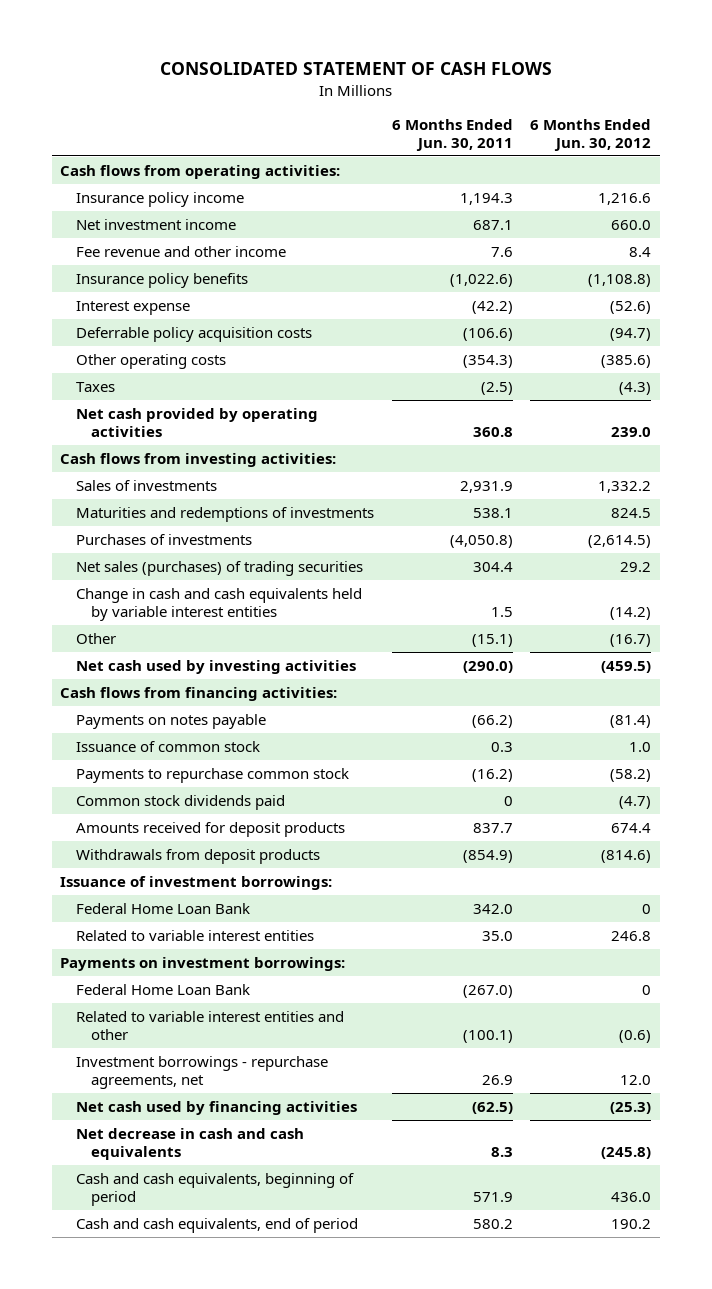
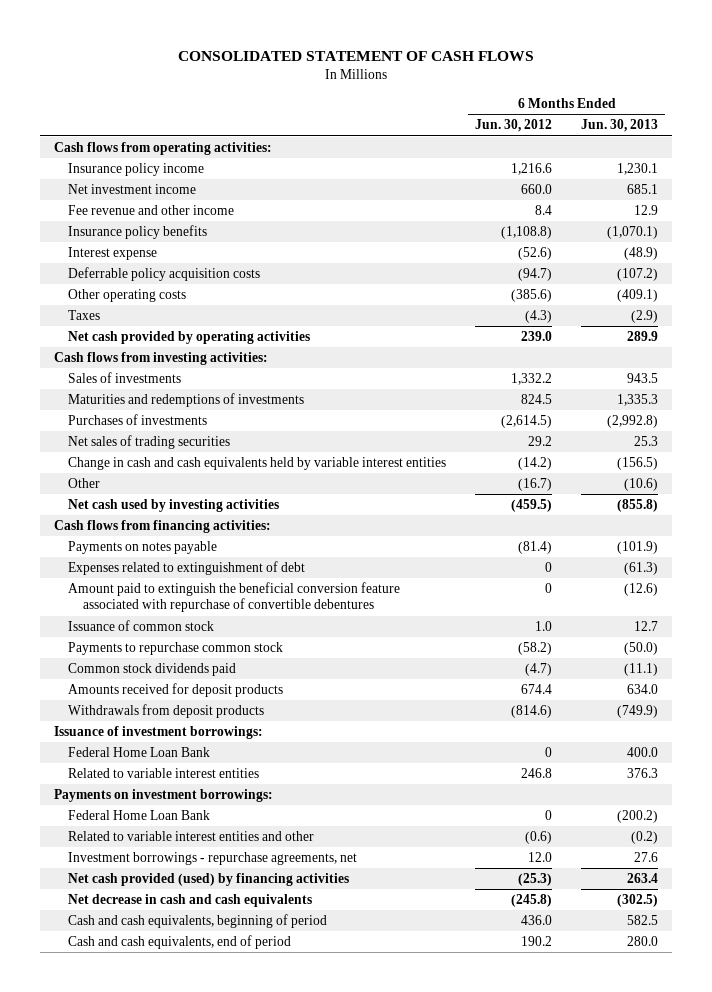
[391,118,513,151] 6 Months Ended Jun. 30, 2011 -> none
none -> [580,119,658,133] Jun. 30, 2013
[75,561,363,577] Net sales (purchases) of trading securities -> [68,435,231,450] Net sales of trading securities
none -> [68,561,306,576] Expenses related to extinguishment of debt
none -> [68,582,401,613] Amount paid to extinguish the beneficial conversion feature associated with repurchase of convertible debentures
[75,1101,357,1116] Net cash used by financing activities -> [68,873,350,887] Net cash provided (used) by financing activities

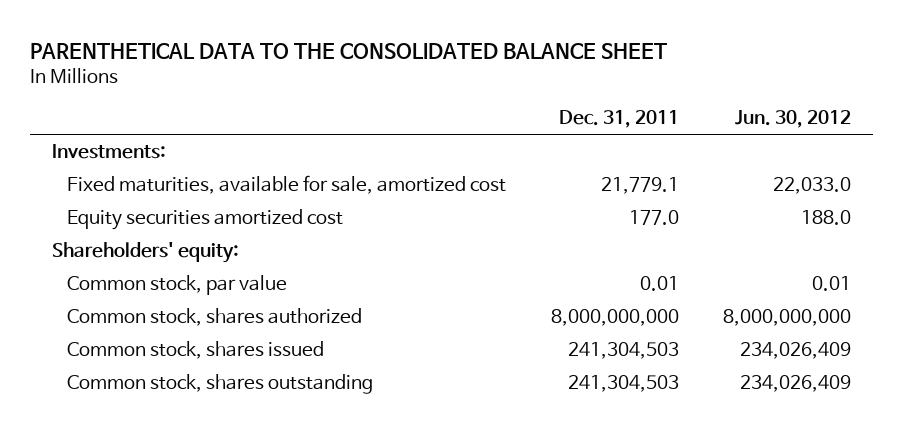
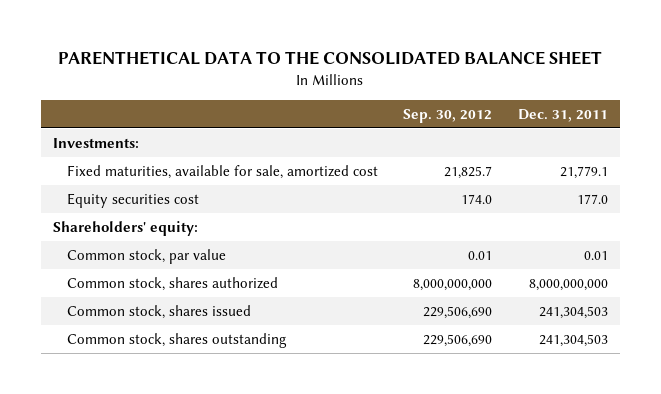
[734,110,851,129] Jun. 30, 2012 -> none
none -> [403,108,493,123] Sep. 30, 2012
[67,209,344,231] Equity securities amortized cost -> [66,192,199,208] Equity securities cost

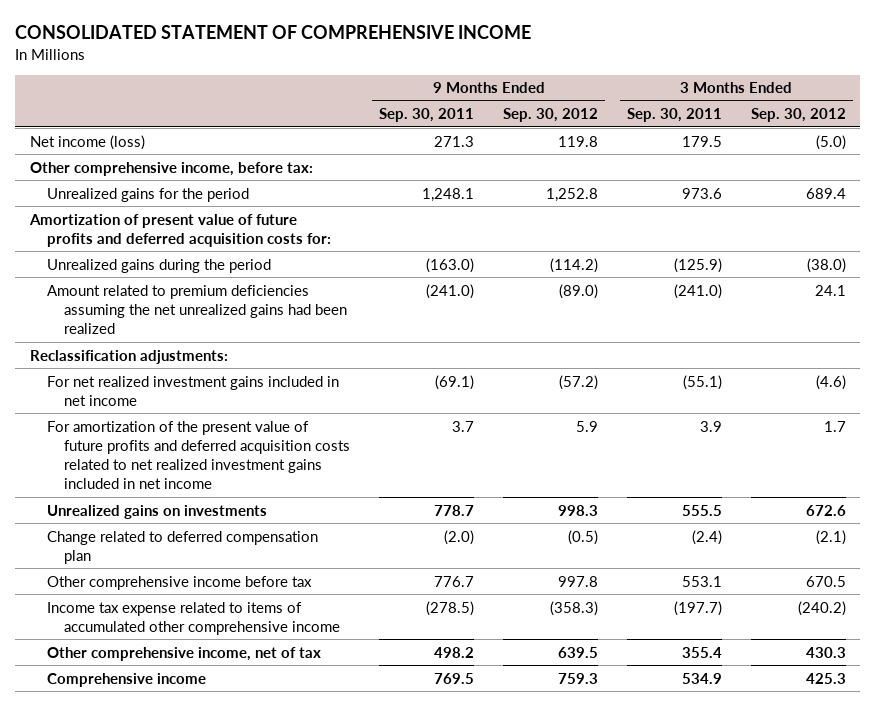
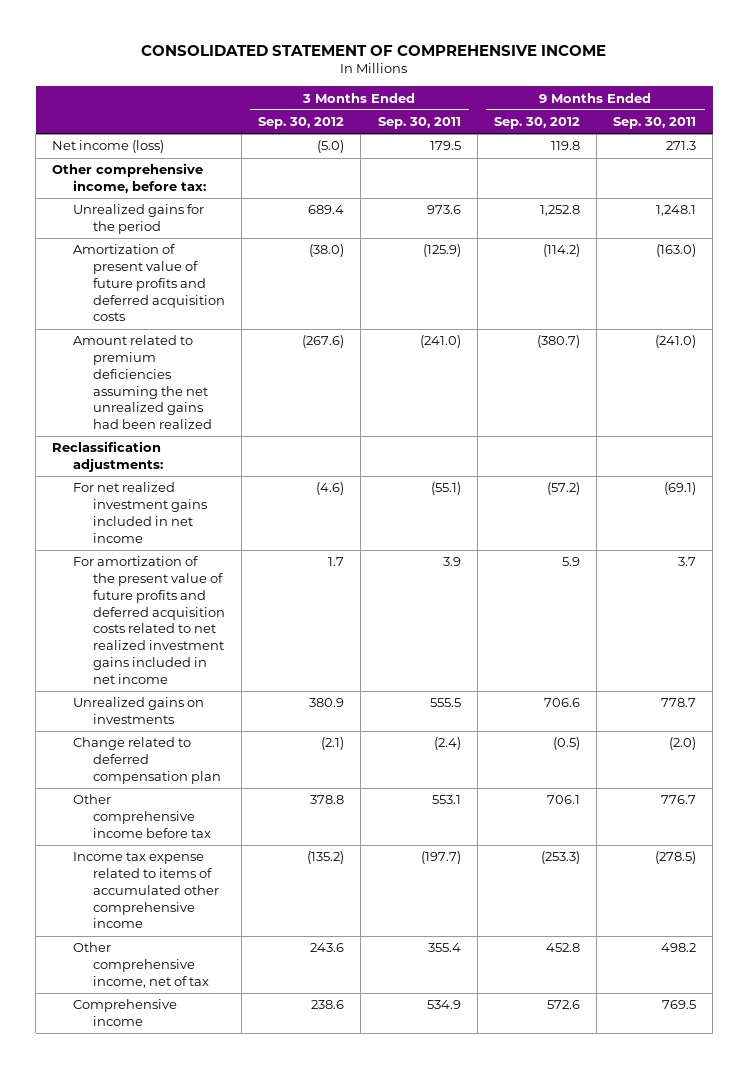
[28,213,332,247] Amortization of present value of future profits and deferred acquisition costs for: -> none
[47,258,272,273] Unrealized gains during the period -> [72,244,225,322] Amortization of present value of future profits and deferred acquisition costs
[559,283,599,299] (89.0) -> [536,335,580,349] (380.7)
[814,284,846,296] 24.1 -> [302,335,345,349] (267.6)
[558,504,599,516] 998.3 -> [543,698,580,708] 706.6
[805,504,846,516] 672.6 -> [309,698,345,708] 380.9
[558,575,599,587] 997.8 -> [546,795,580,805] 706.1
[805,575,846,587] 670.5 -> [310,795,345,805] 378.8
[550,600,599,616] (358.3) -> [540,851,580,865] (253.3)
[797,600,846,616] (240.2) -> [307,851,345,865] (135.2)
[558,646,599,658] 639.5 -> [545,943,580,953] 452.8
[805,646,846,658] 430.3 -> [310,943,345,953] 243.6
[558,672,599,684] 759.3 -> [546,1000,580,1010] 572.6
[805,672,846,684] 425.3 -> [311,1000,345,1010] 238.6

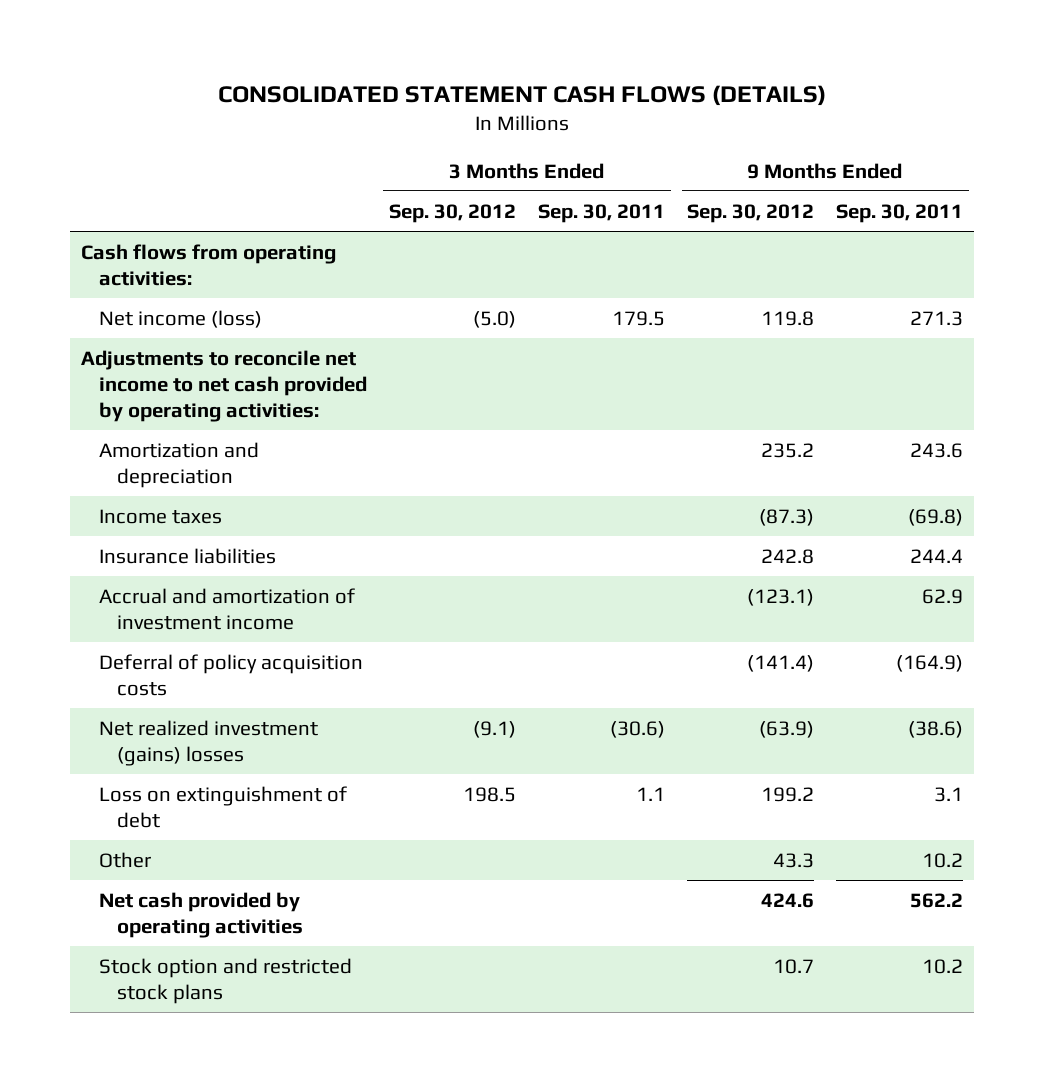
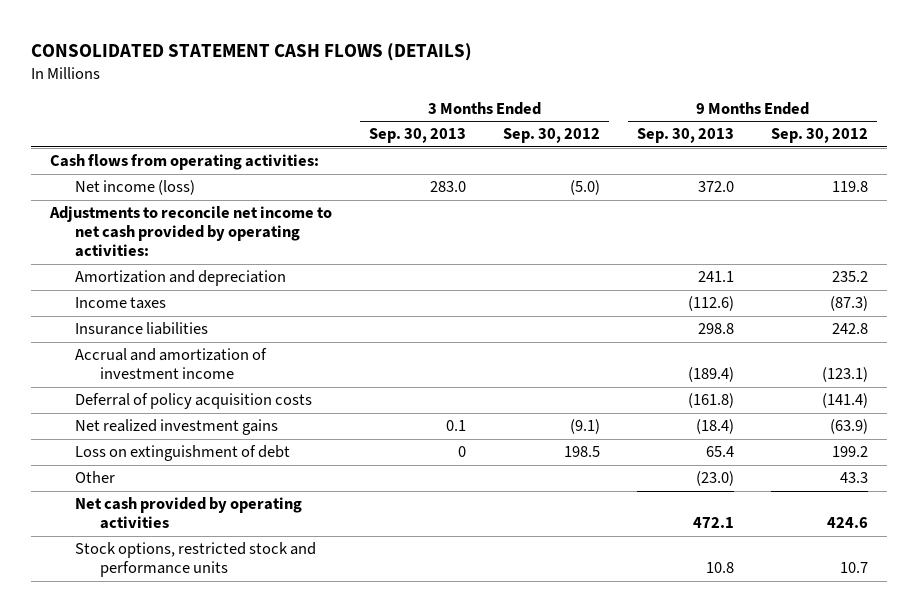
[538,203,666,223] Sep. 30, 2011 -> none
[836,203,964,223] Sep. 30, 2011 -> none
none -> [369,128,467,144] Sep. 30, 2013
none -> [637,128,735,144] Sep. 30, 2013
[98,719,318,766] Net realized investment (gains) losses -> [74,419,278,436] Net realized investment gains
[98,957,352,1004] Stock option and restricted stock plans -> [74,542,316,578] Stock options, restricted stock and performance units

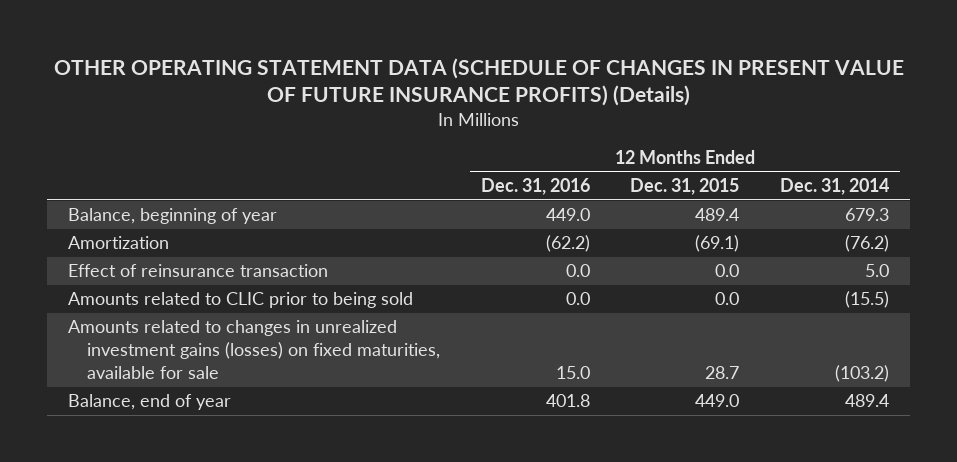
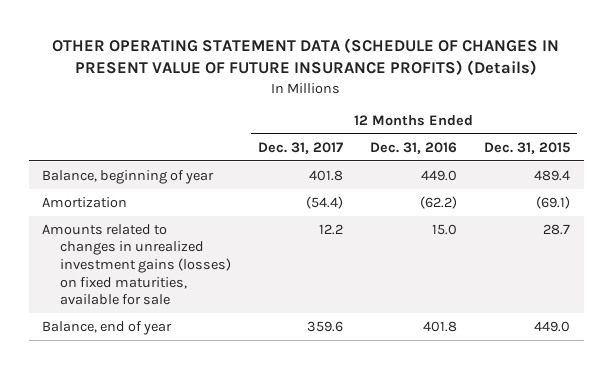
[780,178,890,196] Dec. 31, 2014 -> none
none -> [257,141,343,154] Dec. 31, 2017
[67,264,328,278] Effect of reinsurance transaction -> none
[67,292,413,309] Amounts related to CLIC prior to being sold -> none

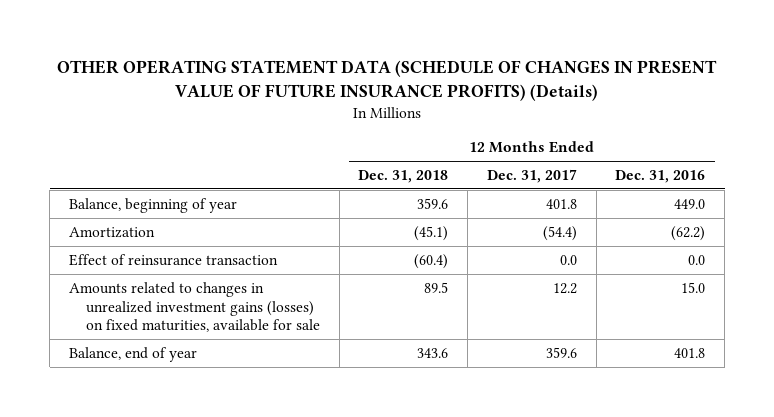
[483,141,570,154] Dec. 31, 2015 -> none
none -> [358,170,449,184] Dec. 31, 2018
none -> [68,253,278,266] Effect of reinsurance transaction

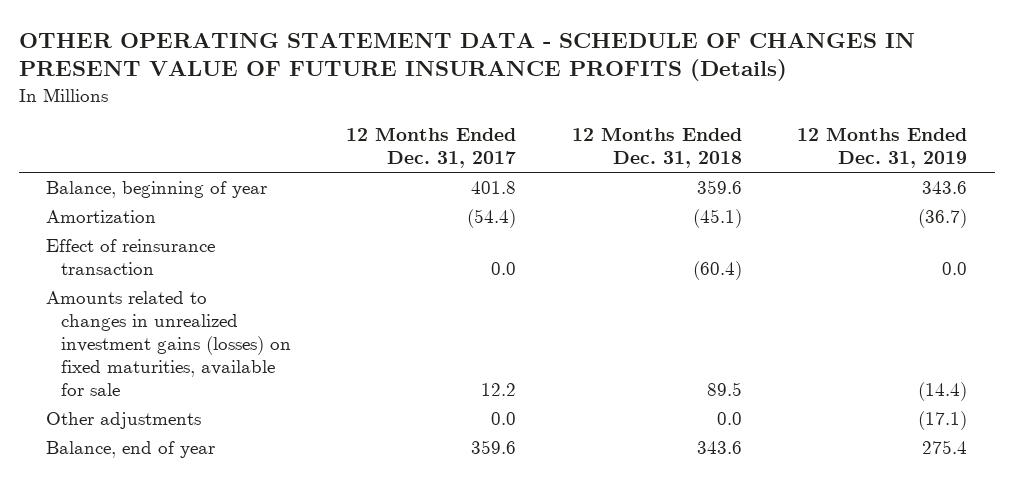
[57,60,718,102] OTHER OPERATING STATEMENT DATA (SCHEDULE OF CHANGES IN PRESENT VALUE OF FUTURE INSURANCE PROFITS) (Details) -> [18,32,915,82] OTHER OPERATING STATEMENT DATA - SCHEDULE OF CHANGES IN PRESENT VALUE OF FUTURE INSURANCE PROFITS (Details)
[615,170,706,184] Dec. 31, 2016 -> none
none -> [796,127,967,169] 12 Months Ended Dec. 31, 2019
none -> [46,411,202,429] Other adjustments

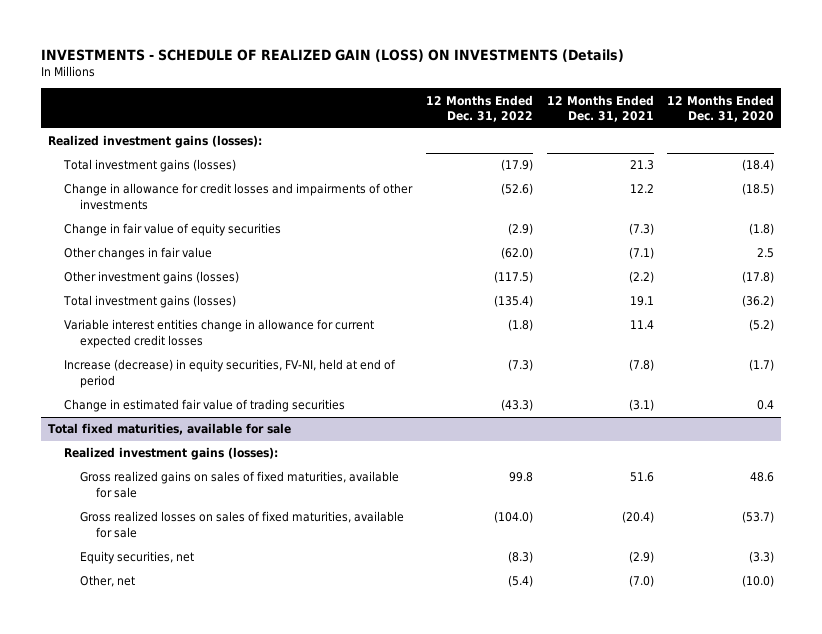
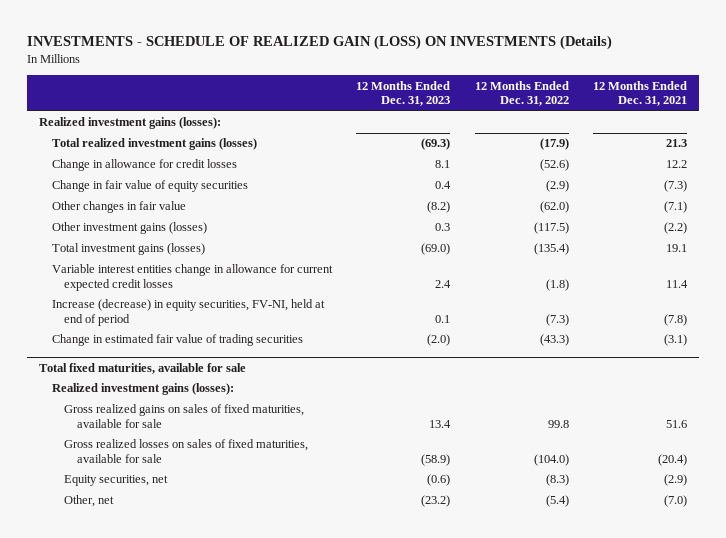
[667,94,775,123] 12 Months Ended Dec. 31, 2020 -> none
none -> [356,80,451,107] 12 Months Ended Dec. 31, 2023
[63,159,237,173] Total investment gains (losses) -> [51,138,257,151] Total realized investment gains (losses)
[64,183,414,211] Change in allowance for credit losses and impairments of other investments -> [51,159,237,172] Change in allowance for credit losses

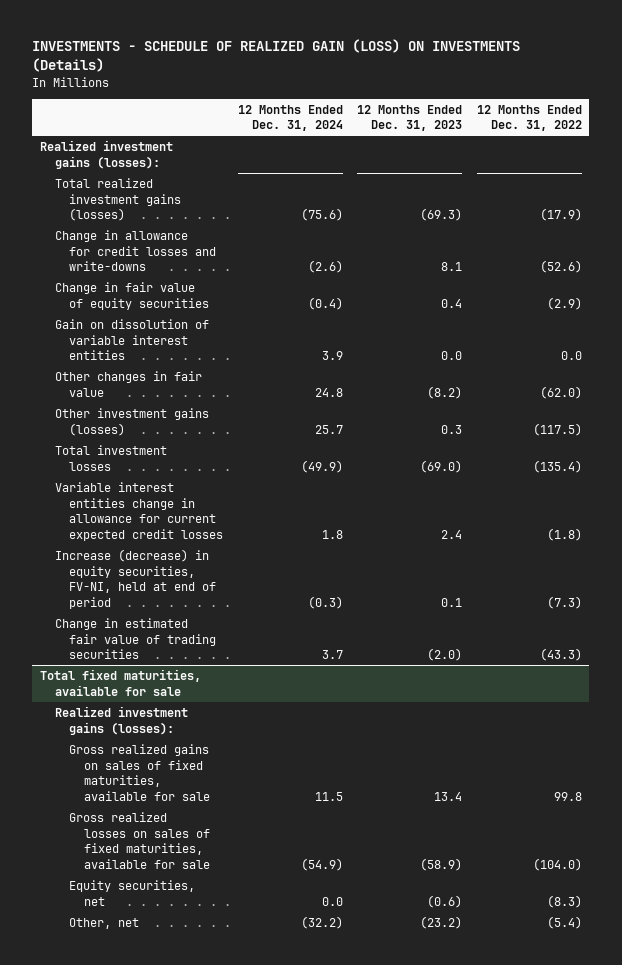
[593,80,688,107] 12 Months Ended Dec. 31, 2021 -> none
none -> [237,104,343,132] 12 Months Ended Dec. 31, 2024
[51,159,237,172] Change in allowance for credit losses -> [54,230,217,272] Change in allowance for credit losses and write-downs
none -> [54,319,209,361] Gain on dissolution of variable interest entities
[51,243,205,256] Total investment gains (losses) -> [54,445,167,471] Total investment losses

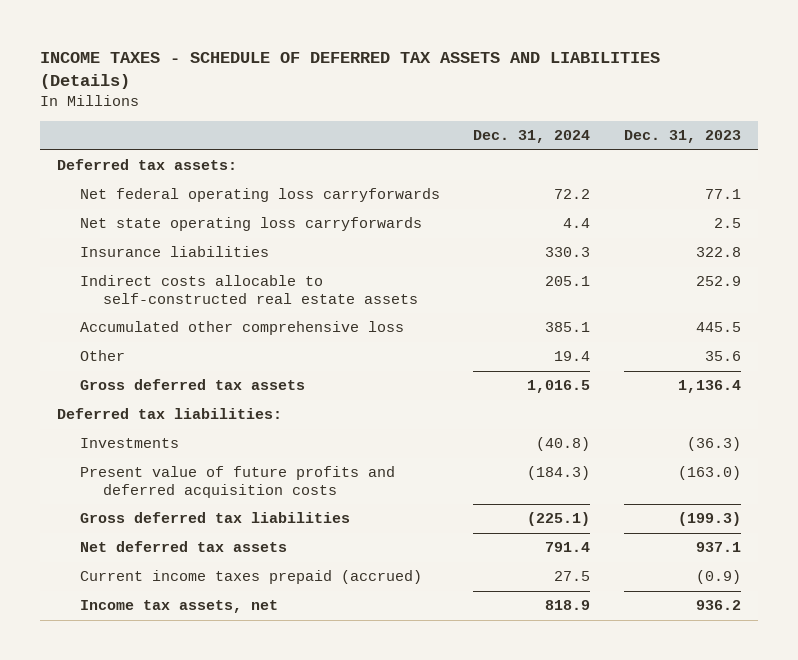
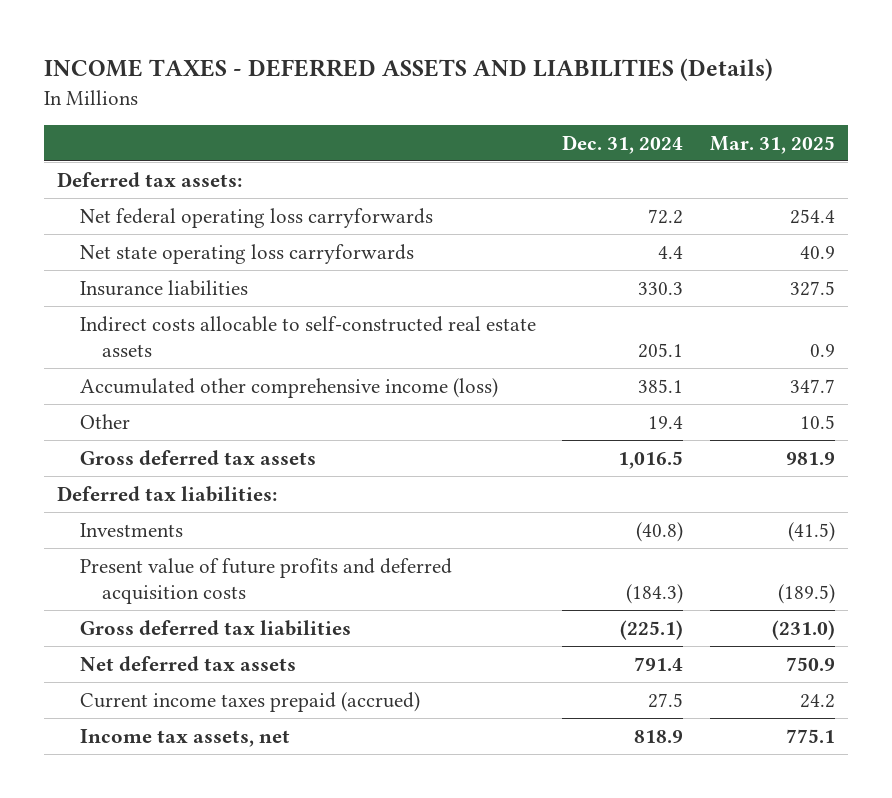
[40,52,661,90] INCOME TAXES - SCHEDULE OF DEFERRED TAX ASSETS AND LIABILITIES (Details) -> [44,58,774,82] INCOME TAXES - DEFERRED ASSETS AND LIABILITIES (Details)
[623,130,741,144] Dec. 31, 2023 -> none
none -> [709,136,835,155] Mar. 31, 2025
[79,321,404,336] Accumulated other comprehensive loss -> [79,377,498,398] Accumulated other comprehensive income (loss)

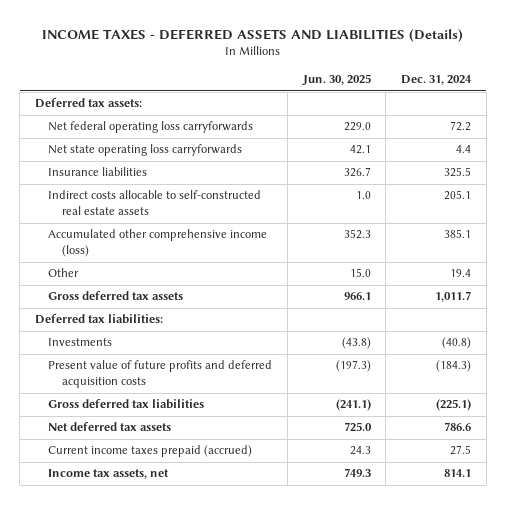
[709,136,835,155] Mar. 31, 2025 -> none
none -> [301,74,371,87] Jun. 30, 2025
[638,281,684,295] 330.3 -> [444,167,472,178] 325.5
[618,450,684,469] 1,016.5 -> [435,291,472,303] 1,011.7
[634,656,684,671] 791.4 -> [444,422,472,432] 786.6
[634,729,684,743] 818.9 -> [444,469,472,478] 814.1

